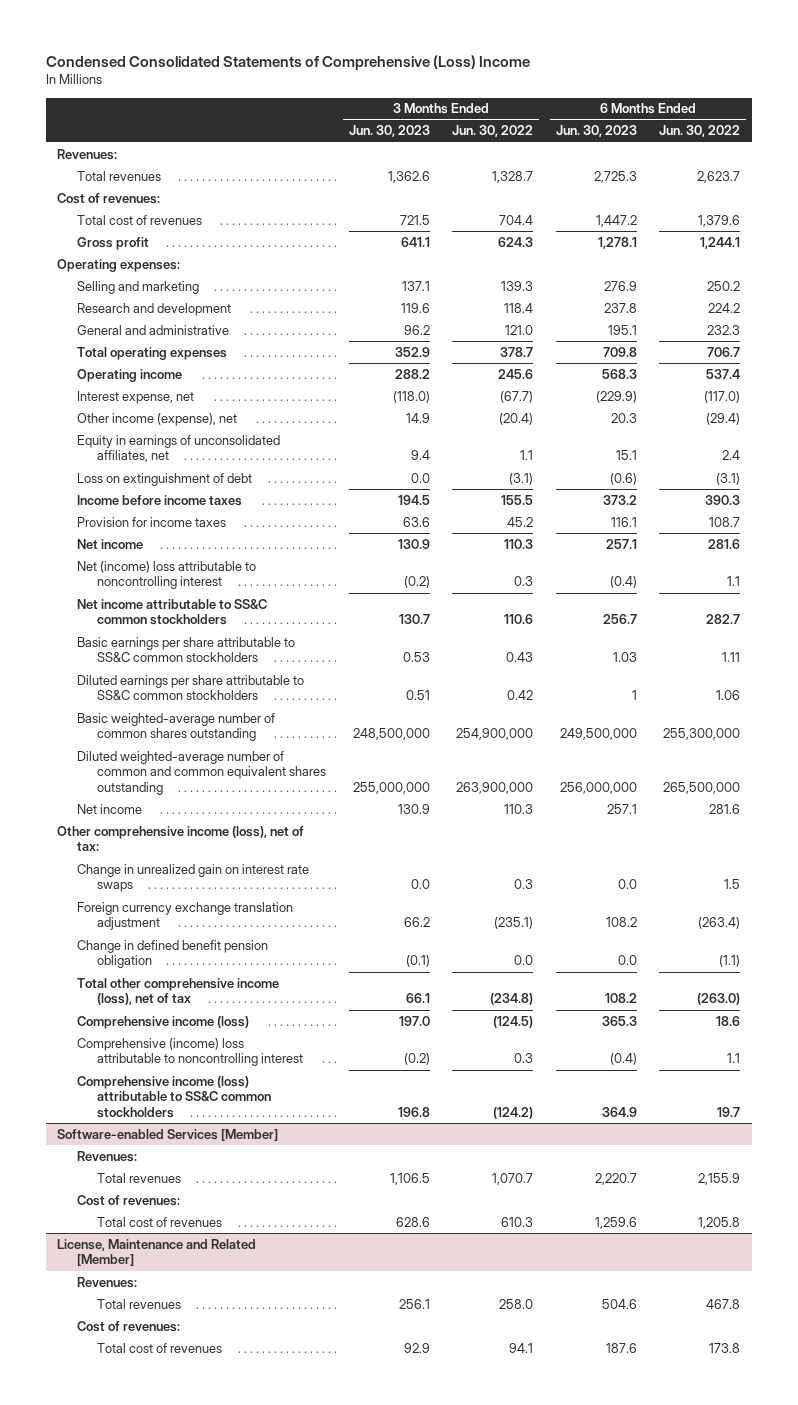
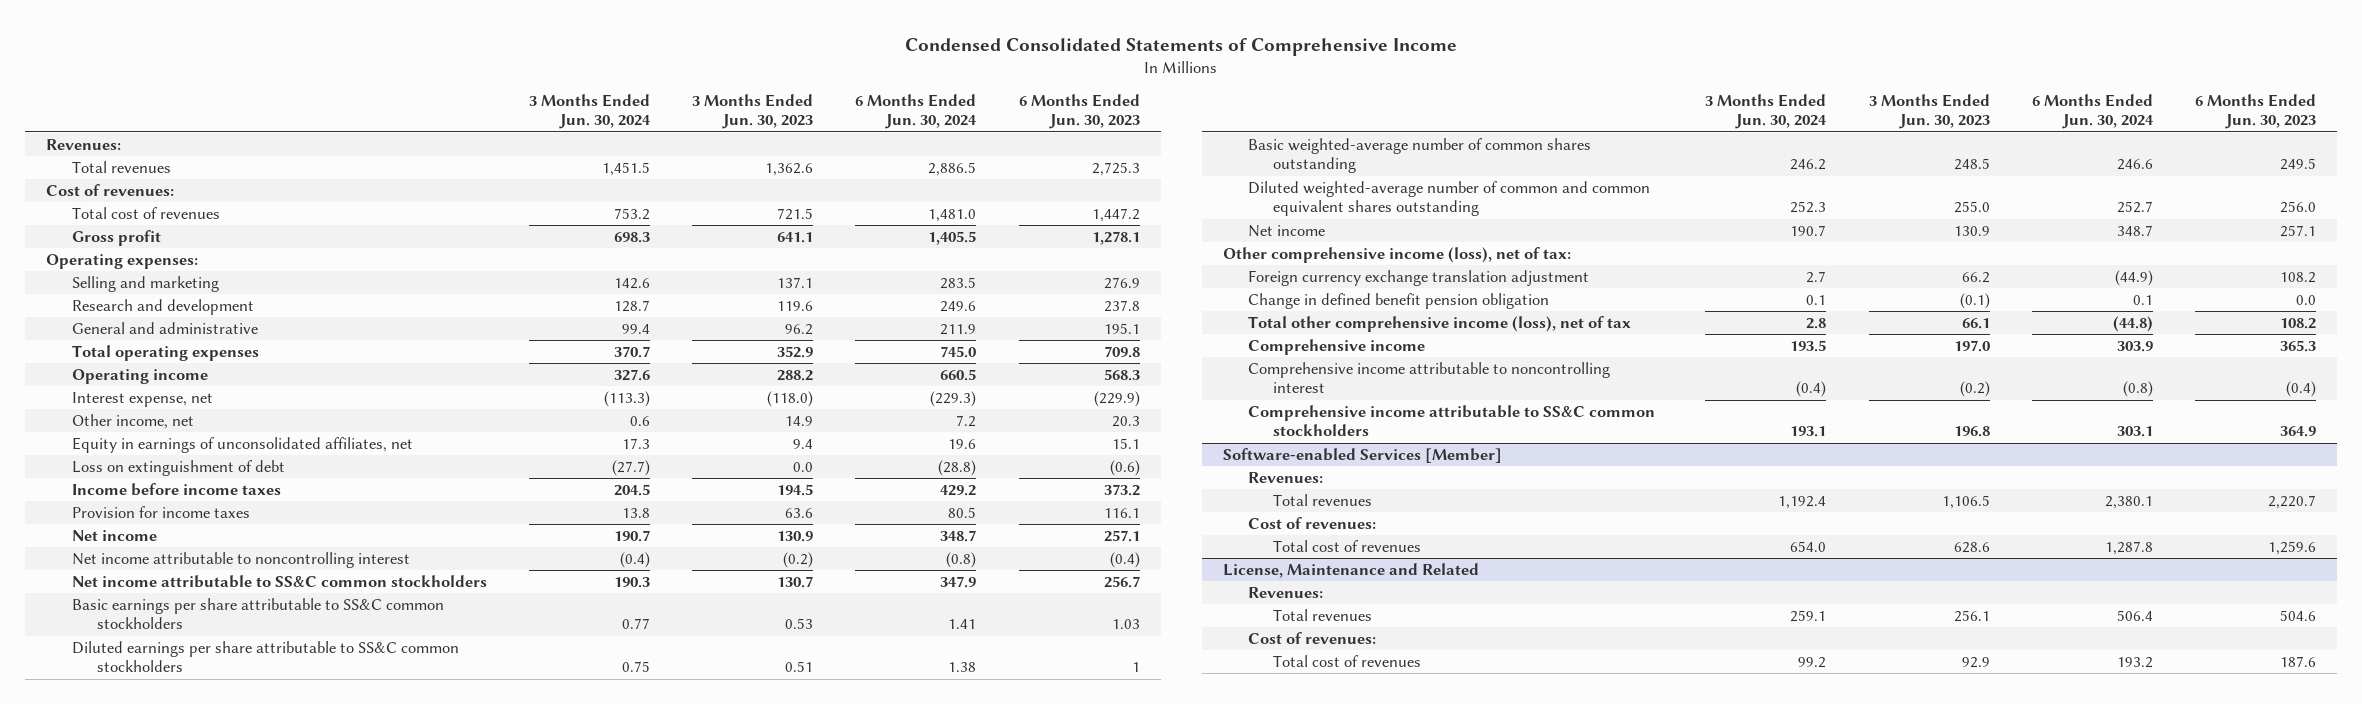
[46,54,531,70] Condensed Consolidated Statements of Comprehensive (Loss) Income -> [905,37,1458,56] Condensed Consolidated Statements of Comprehensive Income
[452,125,534,138] Jun. 30, 2022 -> none
[659,125,741,138] Jun. 30, 2022 -> none
none -> [528,94,651,130] 3 Months Ended Jun. 30, 2024
none -> [855,94,978,130] 6 Months Ended Jun. 30, 2024
[77,412,238,426] Other income (expense), net -> [71,414,194,430] Other income, net
[77,560,257,590] Net (income) loss attributable to noncontrolling interest -> [71,552,410,569] Net income attributable to noncontrolling interest
[352,728,430,741] 248,500,000 -> [1953,158,1990,171] 248.5
[559,728,637,741] 249,500,000 -> [2280,158,2317,171] 249.5
[352,781,430,794] 255,000,000 -> [1953,201,1990,214] 255.0
[559,781,637,794] 256,000,000 -> [2280,201,2317,214] 256.0
[77,863,310,893] Change in unrealized gain on interest rate swaps -> none
[77,1015,250,1029] Comprehensive income (loss) -> [1248,339,1426,356] Comprehensive income
[77,1037,303,1067] Comprehensive (income) loss attributable to noncontrolling interest -> [1248,362,1611,394] Comprehensive income attributable to noncontrolling interest
[77,1075,271,1118] Comprehensive income (loss) attributable to SS&C common stockholders -> [1248,405,1656,437] Comprehensive income attributable to SS&C common stockholders
[57,1238,257,1267] License, Maintenance and Related [Member] -> [1222,563,1479,579] License, Maintenance and Related

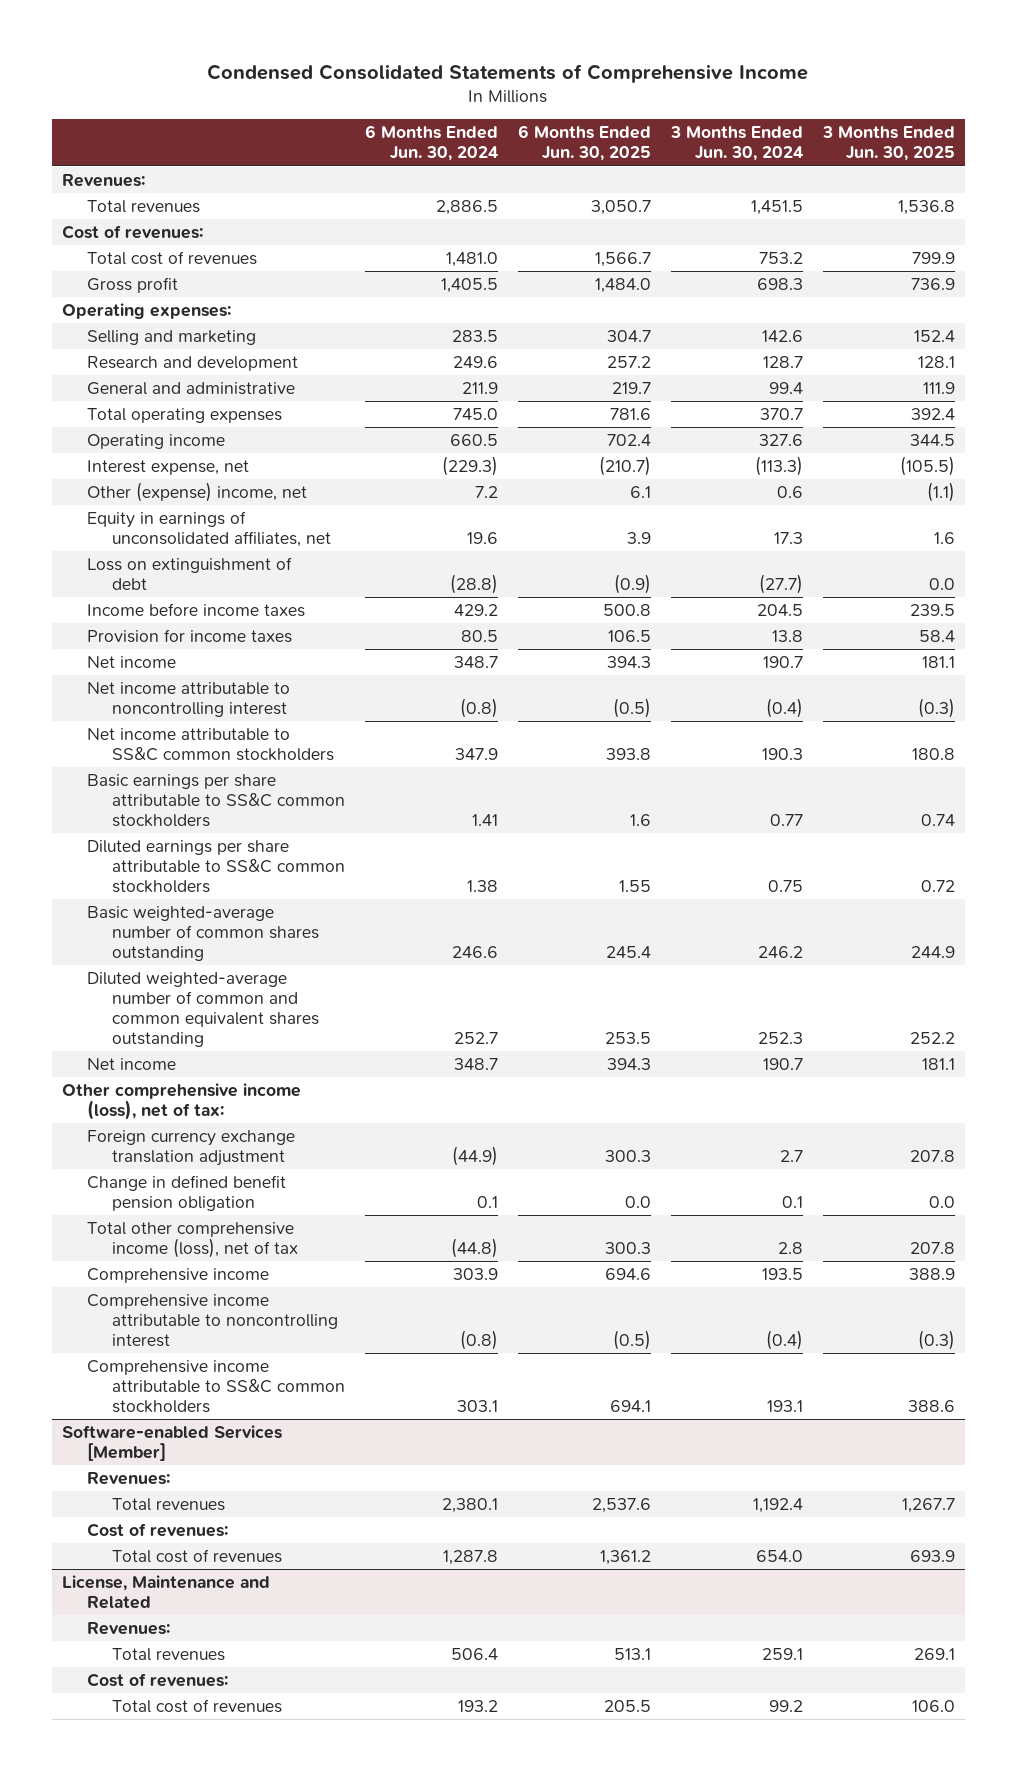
[692,94,814,130] 3 Months Ended Jun. 30, 2023 -> none
[1018,94,1140,130] 6 Months Ended Jun. 30, 2023 -> none
none -> [517,125,651,162] 6 Months Ended Jun. 30, 2025
none -> [821,126,955,162] 3 Months Ended Jun. 30, 2025
[71,414,194,430] Other income, net -> [86,481,307,502] Other (expense) income, net

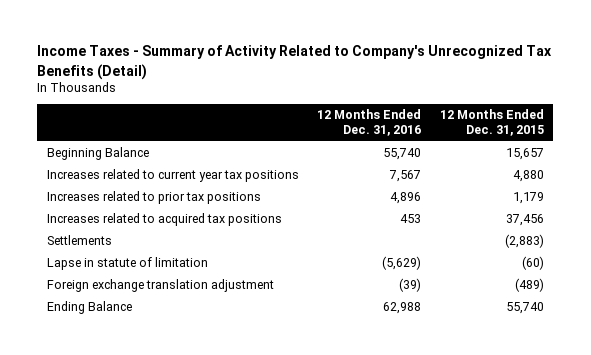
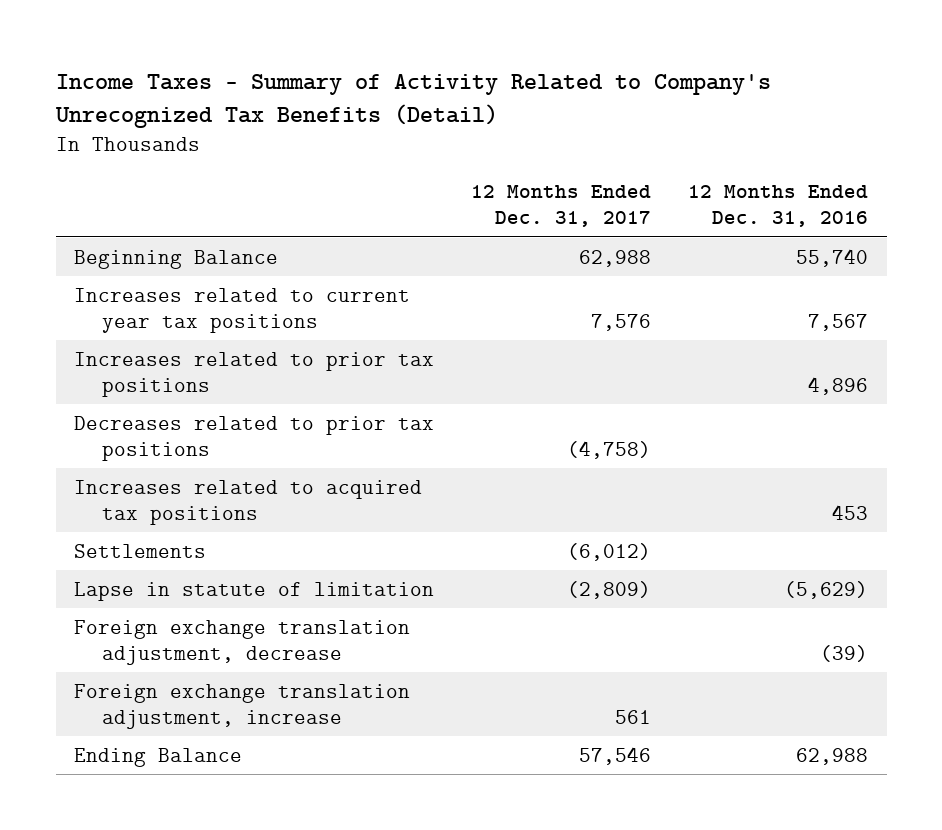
[440,109,545,137] 12 Months Ended Dec. 31, 2015 -> none
none -> [471,184,652,228] 12 Months Ended Dec. 31, 2017
none -> [74,415,435,461] Decreases related to prior tax positions
[46,279,274,293] Foreign exchange translation adjustment -> [74,619,411,665] Foreign exchange translation adjustment, decrease
none -> [74,683,411,729] Foreign exchange translation adjustment, increase

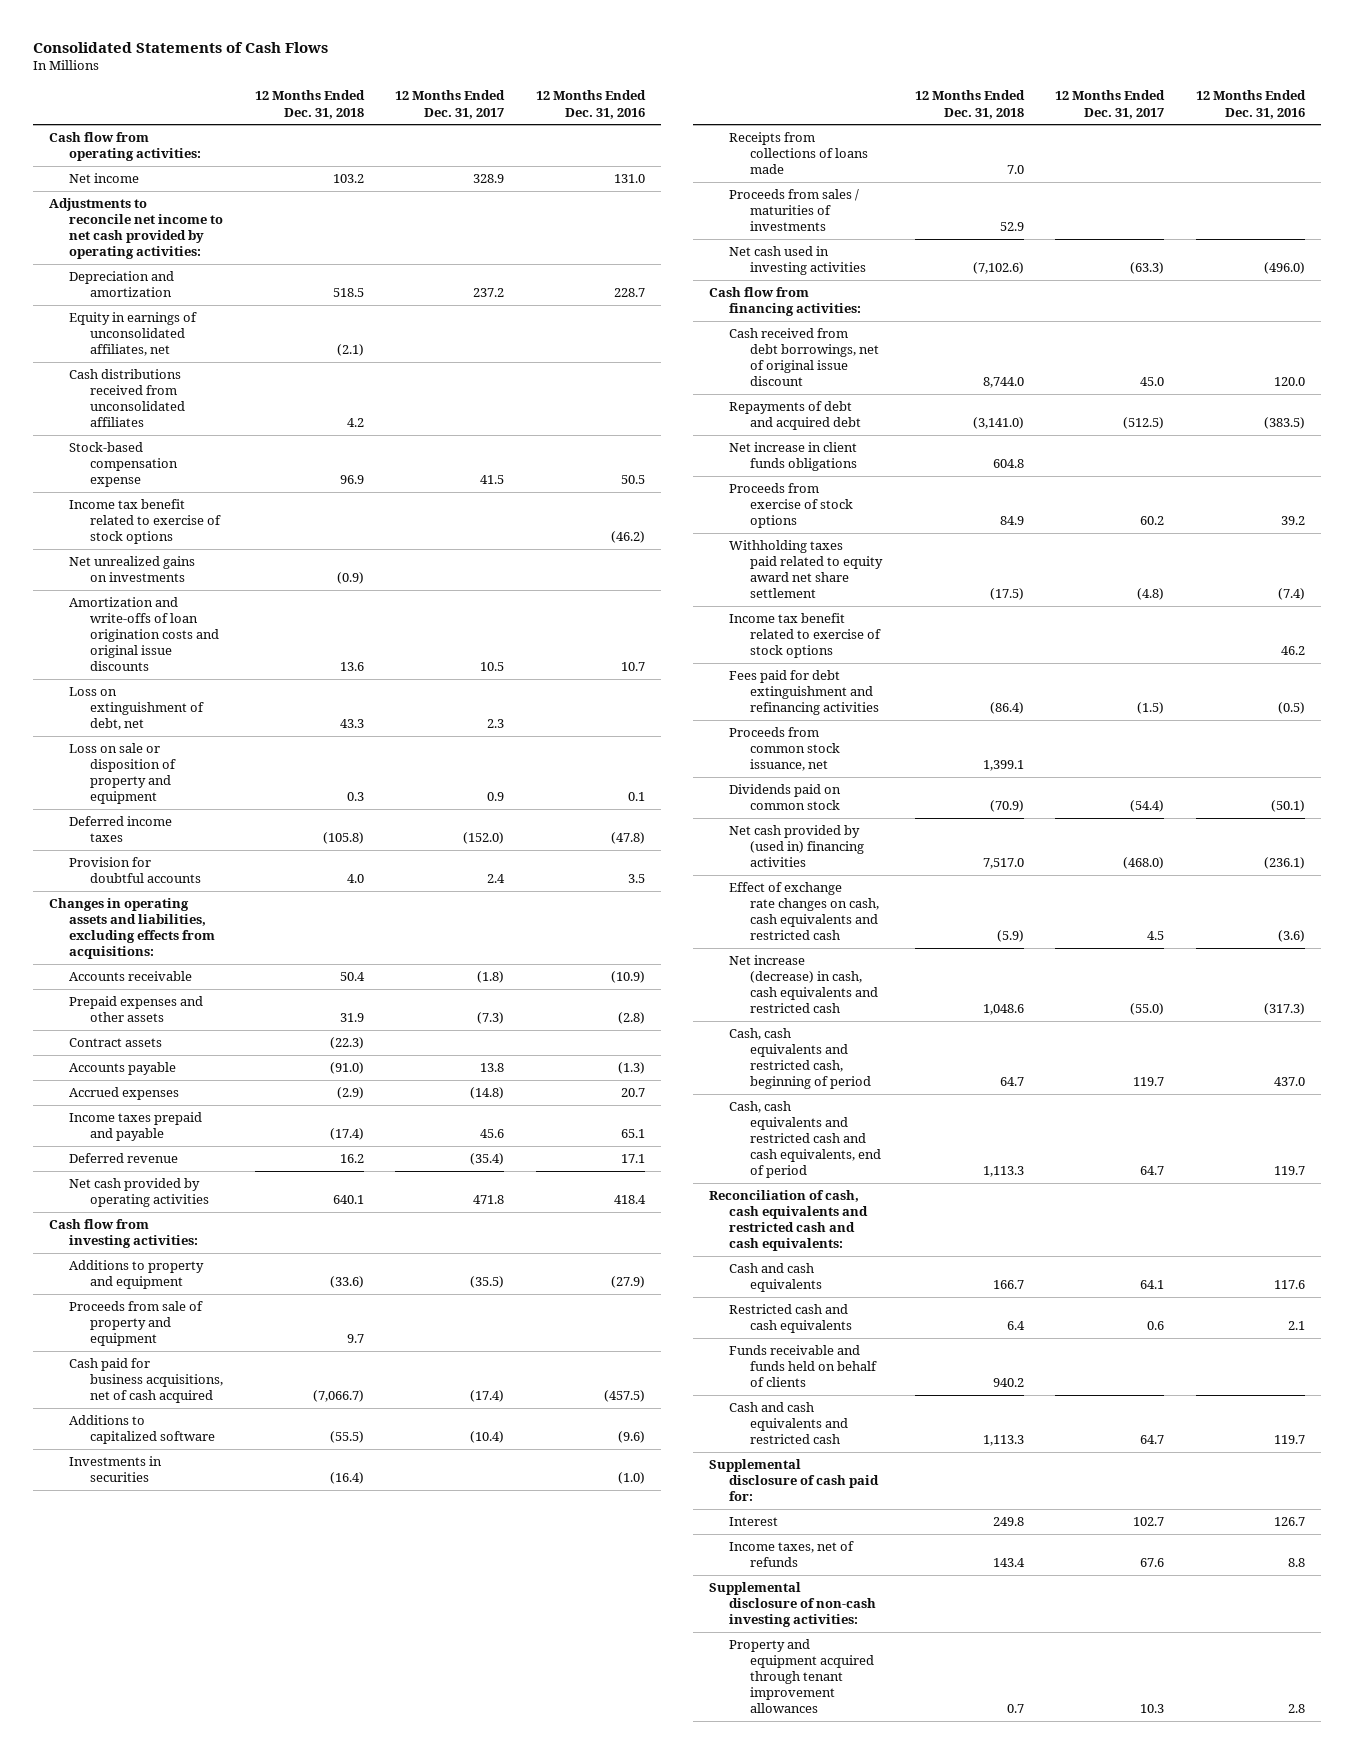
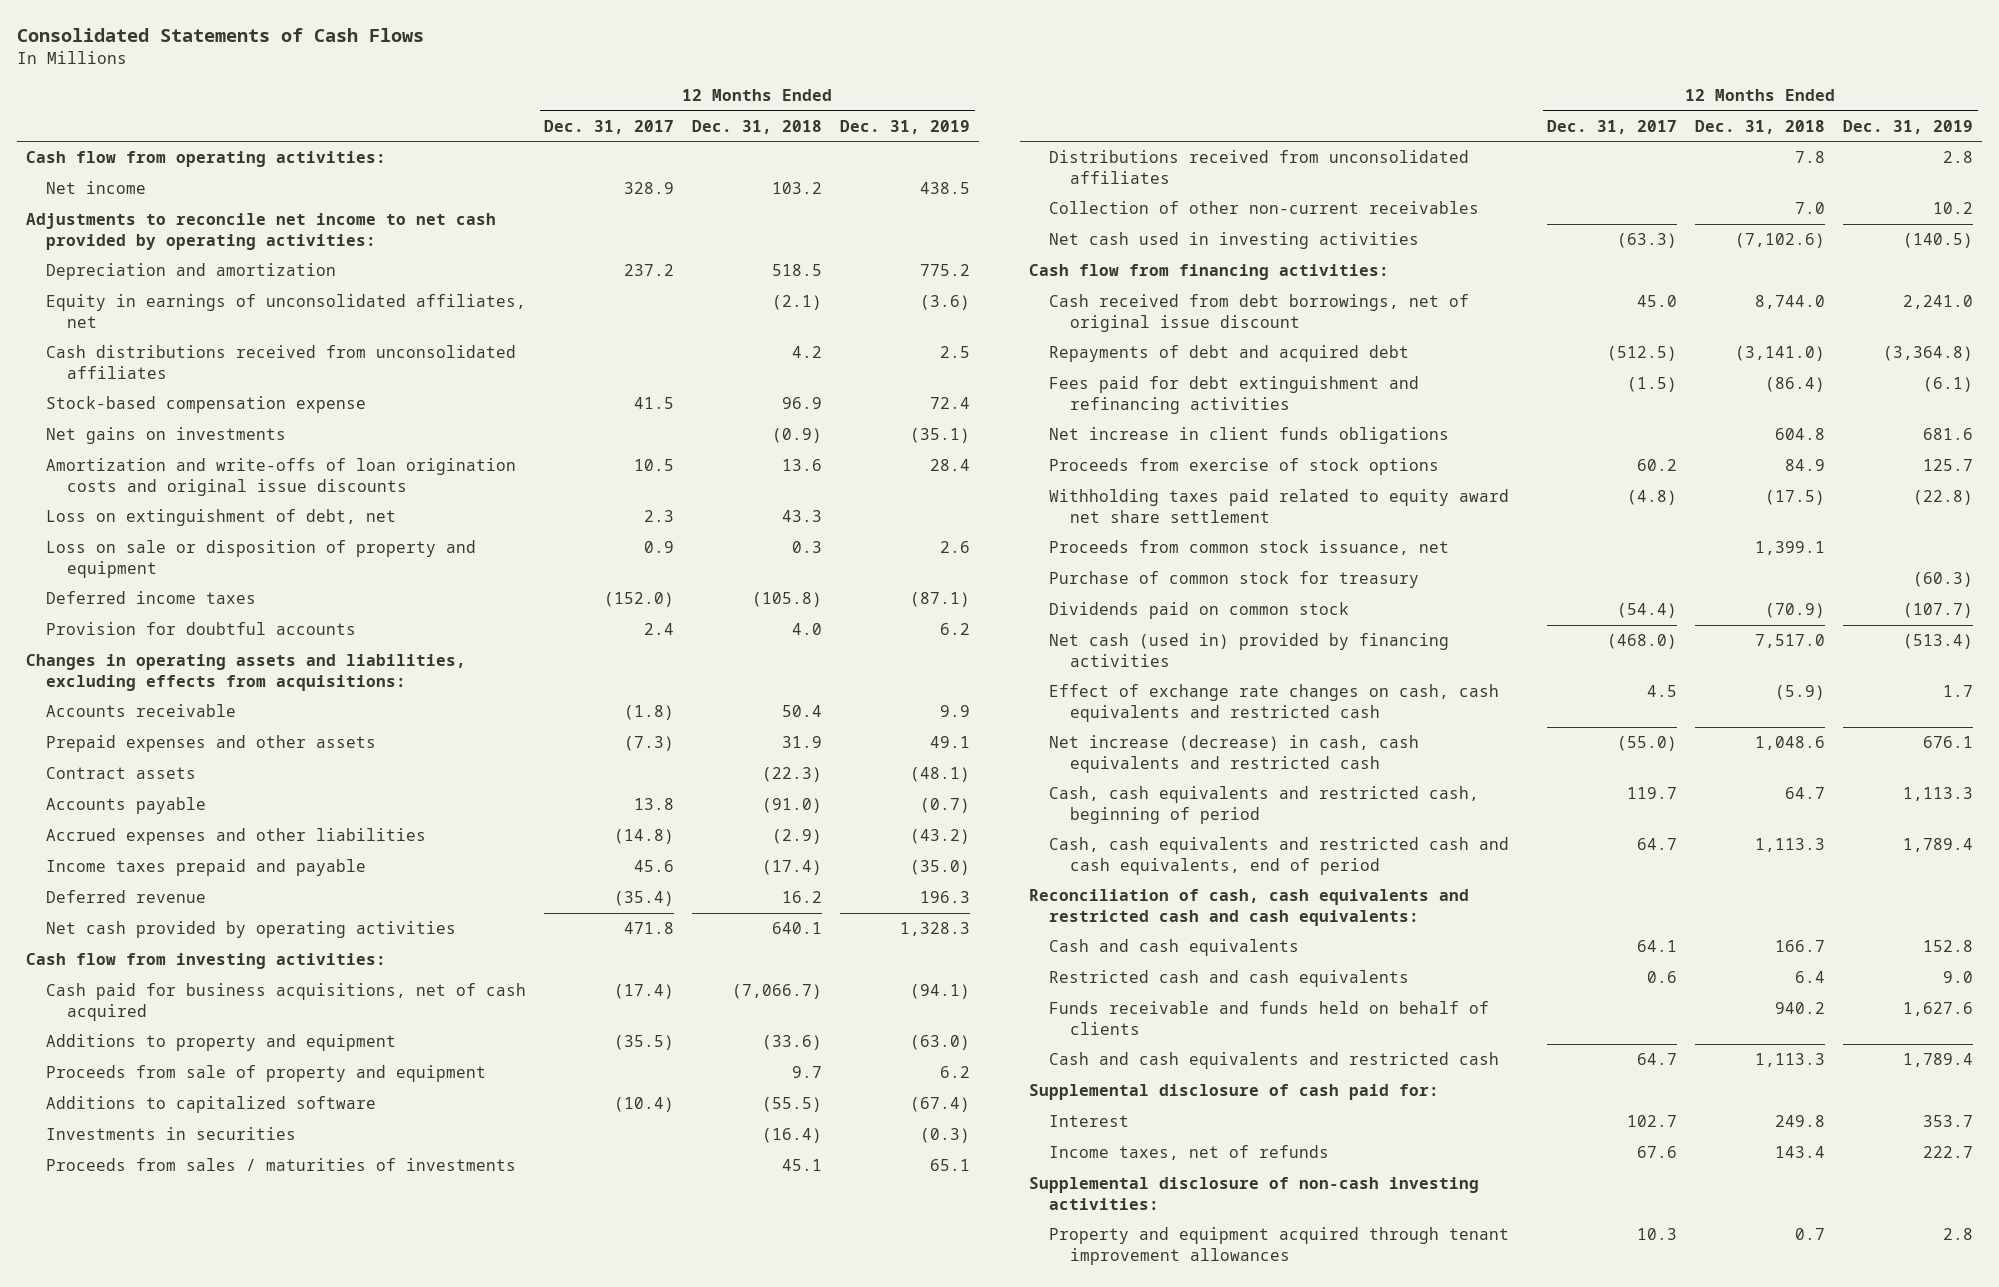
[535,90,646,119] 12 Months Ended Dec. 31, 2016 -> none
none -> [840,119,971,134] Dec. 31, 2019
[69,499,221,545] Income tax benefit related to exercise of stock options -> none
[69,556,196,583] Net unrealized gains on investments -> [46,427,287,445] Net gains on investments
[69,1087,180,1101] Accrued expenses -> [46,828,427,846] Accrued expenses and other liabilities
[69,1358,223,1404] Cash paid for business acquisitions, net of cash acquired -> [46,983,527,1021] Cash paid for business acquisitions, net of cash acquired
[729,132,868,175] Receipts from collections of loans made -> none
[999,222,1024,232] 52.9 -> [782,1159,823,1172] 45.1
none -> [1049,150,1470,184] Distributions received from unconsolidated affiliates
none -> [1049,201,1480,215] Collection of other non-current receivables
[729,670,879,716] Fees paid for debt extinguishment and refinancing activities -> [1049,376,1420,414] Fees paid for debt extinguishment and refinancing activities
[729,613,881,659] Income tax benefit related to exercise of stock options -> none
none -> [1049,571,1420,589] Purchase of common stock for treasury
[729,825,864,868] Net cash provided by (used in) financing activities -> [1049,633,1450,667] Net cash (used in) provided by financing activities

